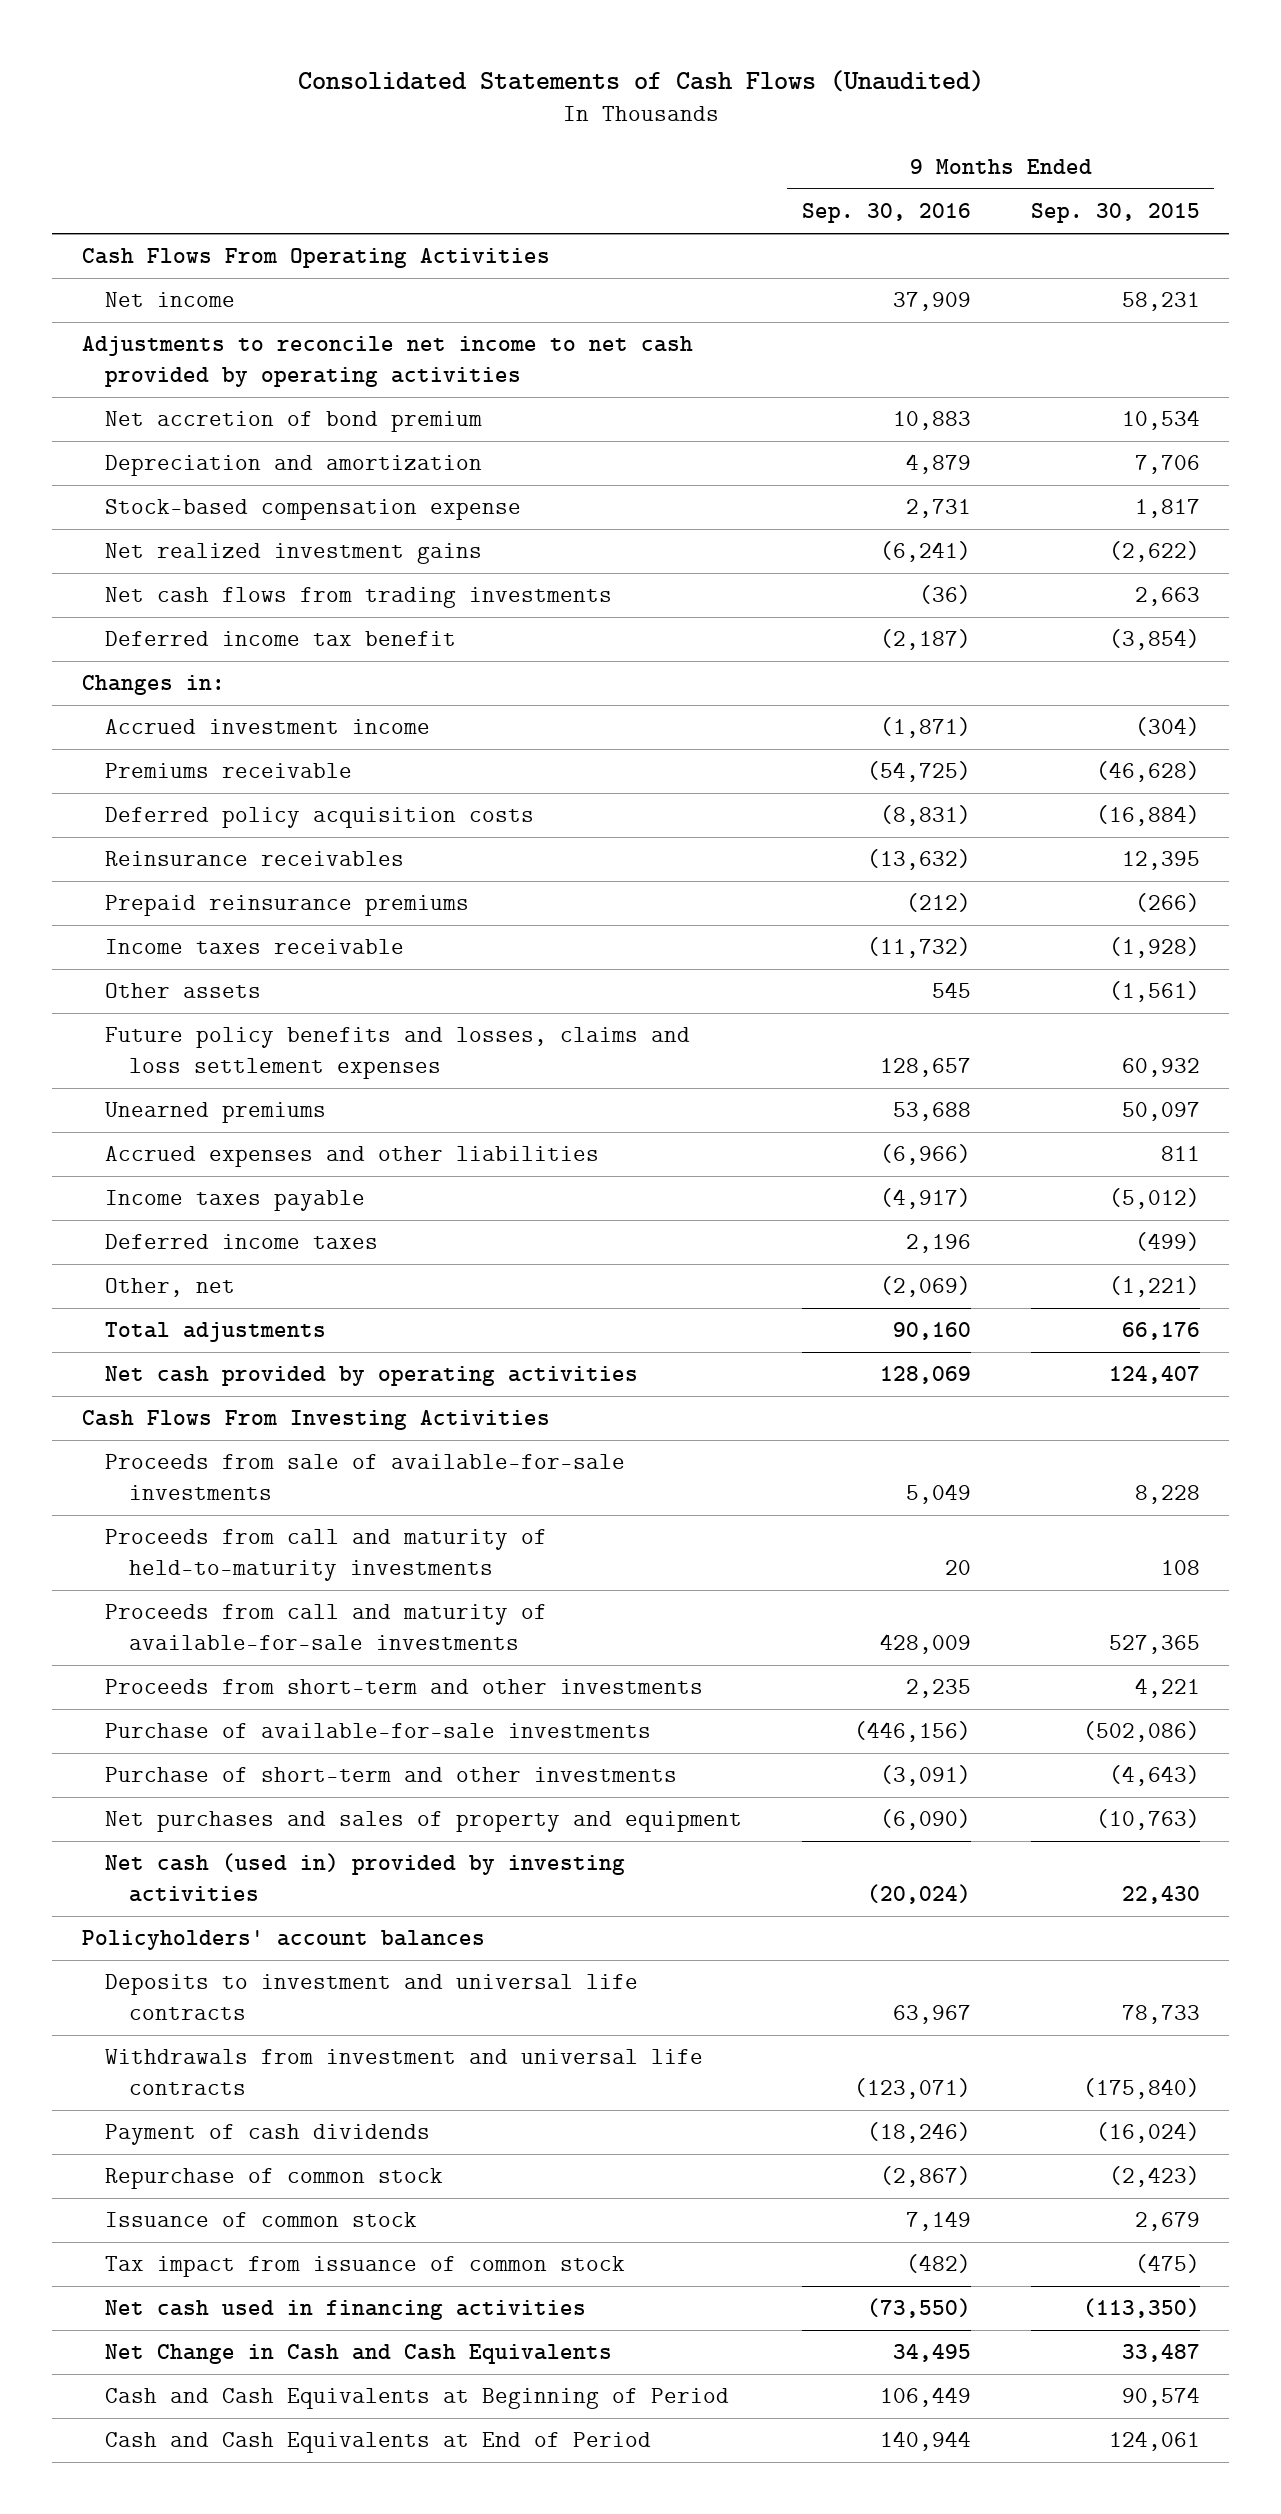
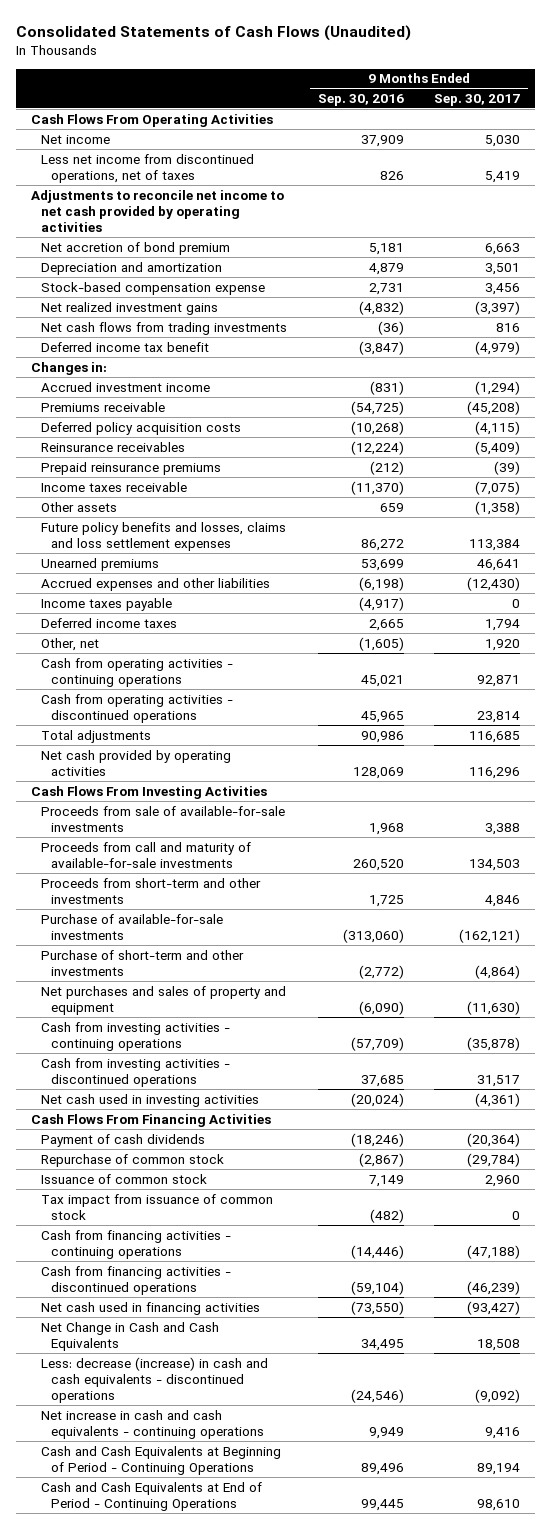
[1030,203,1200,224] Sep. 30, 2015 -> none
none -> [434,93,521,106] Sep. 30, 2017
none -> [41,153,255,183] Less net income from discontinued operations, net of taxes
[892,411,971,431] 10,883 -> [368,242,404,255] 5,181
[879,541,971,563] (6,241) -> [358,300,404,315] (4,832)
[879,629,971,651] (2,187) -> [358,340,404,355] (3,847)
[879,717,971,739] (1,871) -> [369,380,404,395] (831)
[879,805,971,827] (8,831) -> [350,420,404,435] (10,268)
[866,849,971,871] (13,632) -> [350,440,404,455] (12,224)
[866,937,971,959] (11,732) -> [350,480,404,495] (11,370)
[931,982,971,999] 545 -> [379,502,404,512] 659
[879,1057,971,1077] 128,657 -> [360,538,404,551] 86,272
[892,1102,971,1122] 53,688 -> [360,558,404,571] 53,699
[879,1144,971,1166] (6,966) -> [358,576,404,591] (6,198)
[905,1234,971,1254] 2,196 -> [368,618,404,631] 2,665
[879,1276,971,1298] (2,069) -> [358,636,404,651] (1,605)
none -> [41,657,234,687] Cash from operating activities - continuing operations
none -> [41,693,234,723] Cash from operating activities - discontinued operations
[892,1322,971,1341] 90,160 -> [360,730,404,743] 90,986
[105,1529,548,1581] Proceeds from call and maturity of held-to-maturity investments -> none
[905,1483,971,1504] 5,049 -> [368,822,404,835] 1,968
[879,1633,971,1654] 428,009 -> [352,858,404,871] 260,520
[905,1679,971,1699] 2,235 -> [368,894,404,907] 1,725
[853,1721,971,1743] (446,156) -> [342,928,404,943] (313,060)
[879,1765,971,1787] (3,091) -> [358,964,404,979] (2,772)
[81,1930,485,1951] Policyholders' account balances -> none
[105,1974,639,2020] Deposits to investment and universal life contracts -> none
[105,2049,704,2095] Withdrawals from investment and universal life contracts -> none
none -> [41,1021,231,1051] Cash from investing activities - continuing operations
none -> [41,1057,231,1087] Cash from investing activities - discontinued operations
[105,1853,626,1902] Net cash (used in) provided by investing activities -> [41,1093,260,1107] Net cash used in investing activities
none -> [31,1113,272,1127] Cash Flows From Financing Activities
none -> [41,1229,232,1259] Cash from financing activities - continuing operations
none -> [41,1265,232,1295] Cash from financing activities - discontinued operations
none -> [41,1356,269,1403] Less: decrease (increase) in cash and cash equivalents - discontinued operations
none -> [41,1409,264,1439] Net increase in cash and cash equivalents - continuing operations
[105,2388,730,2410] Cash and Cash Equivalents at Beginning of Period -> [41,1445,282,1475] Cash and Cash Equivalents at Beginning of Period - Continuing Operations
[879,2387,971,2408] 106,449 -> [360,1462,404,1475] 89,496
[105,2432,652,2454] Cash and Cash Equivalents at End of Period -> [41,1481,263,1511] Cash and Cash Equivalents at End of Period - Continuing Operations
[879,2431,971,2452] 140,944 -> [360,1498,404,1511] 99,445

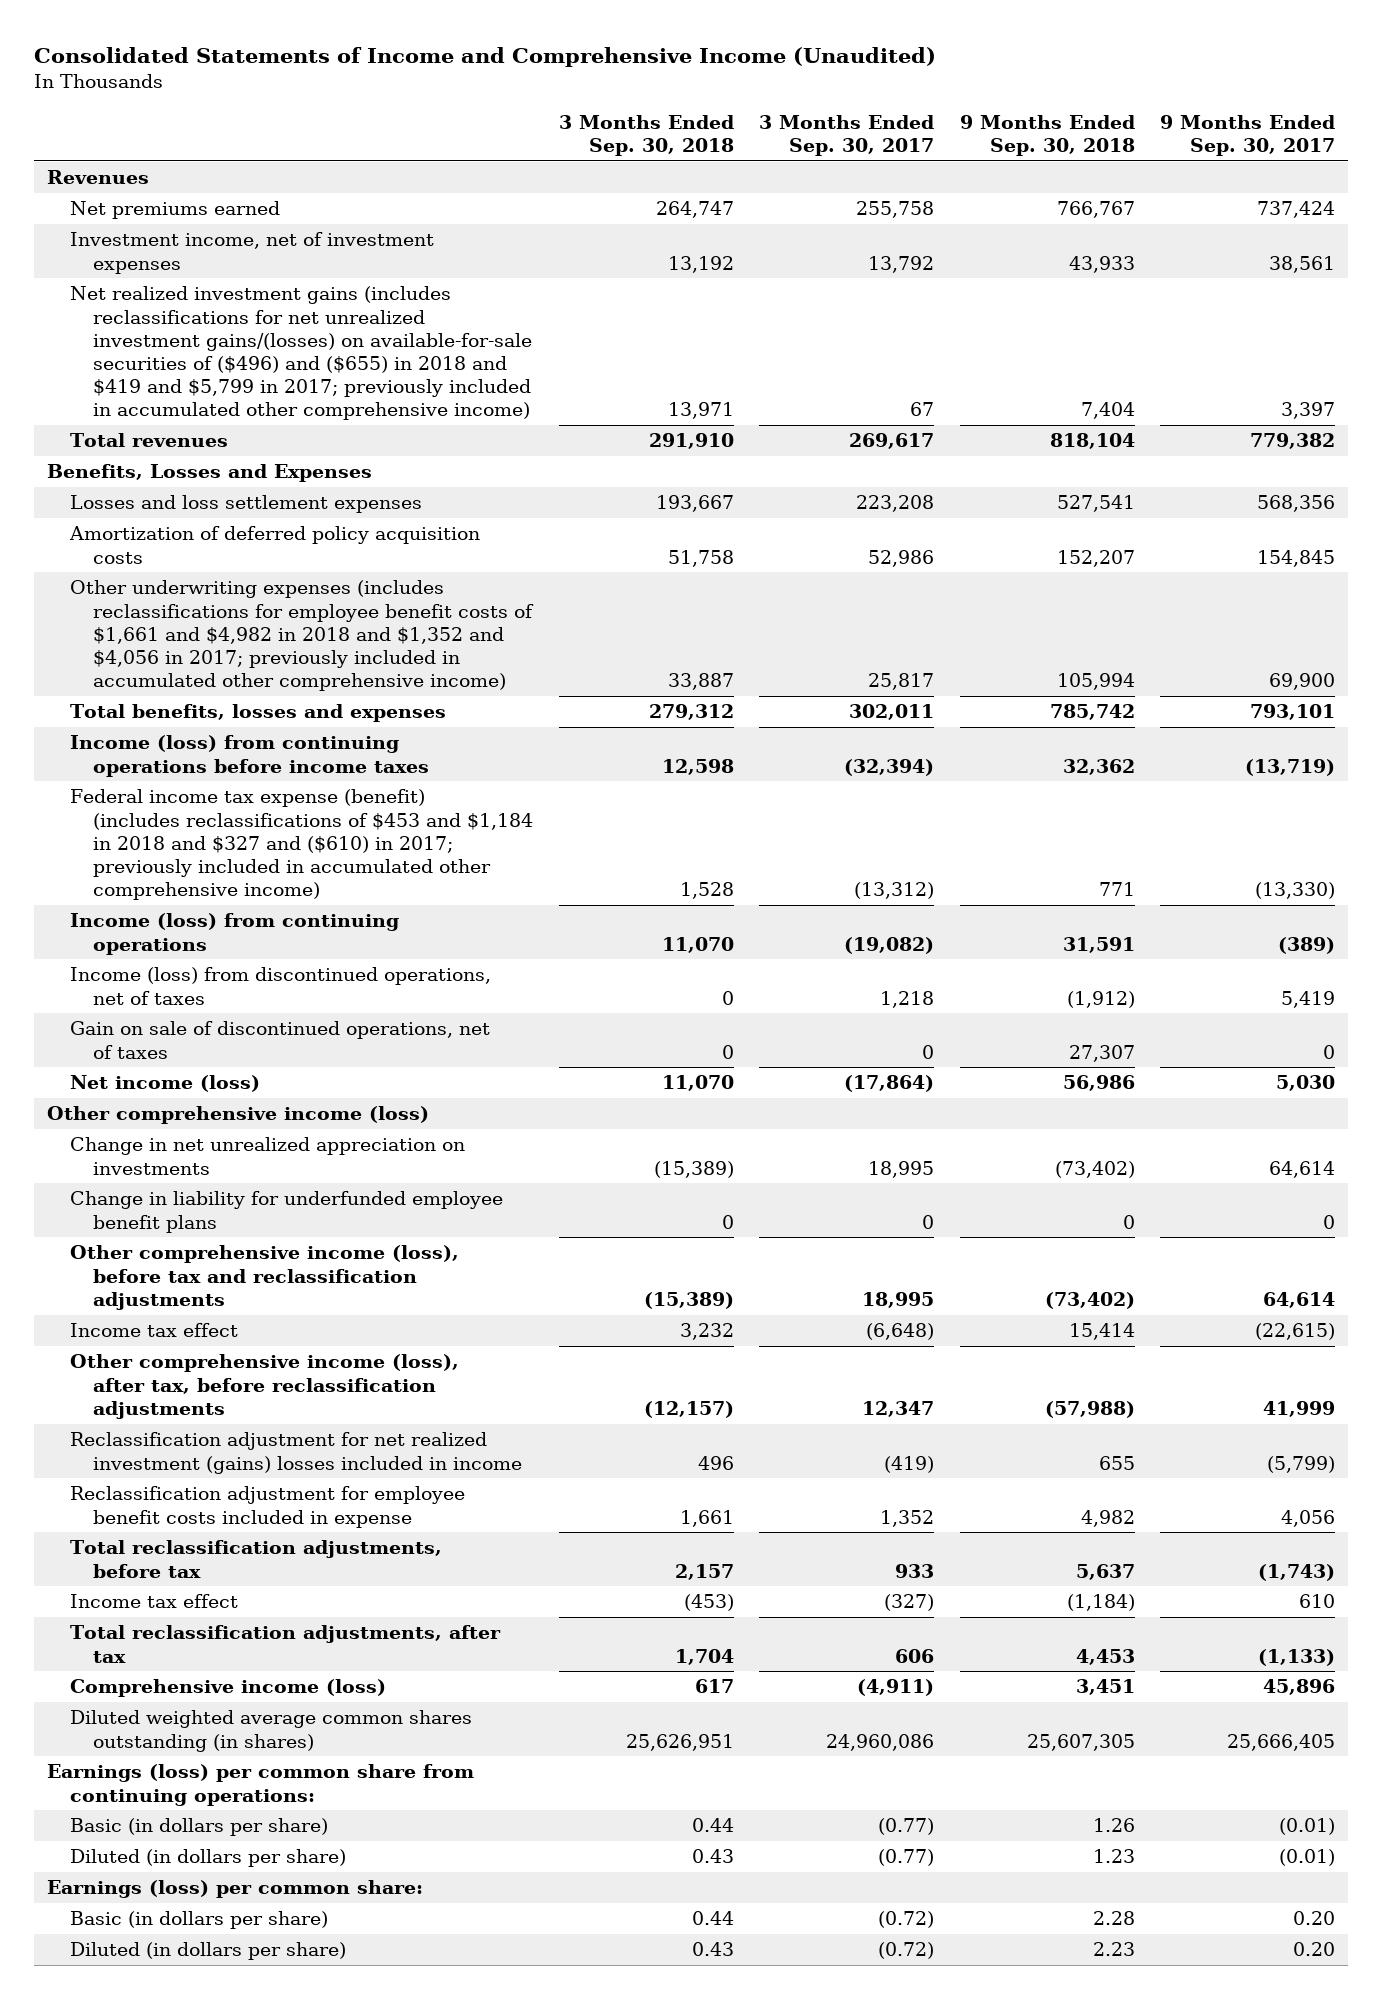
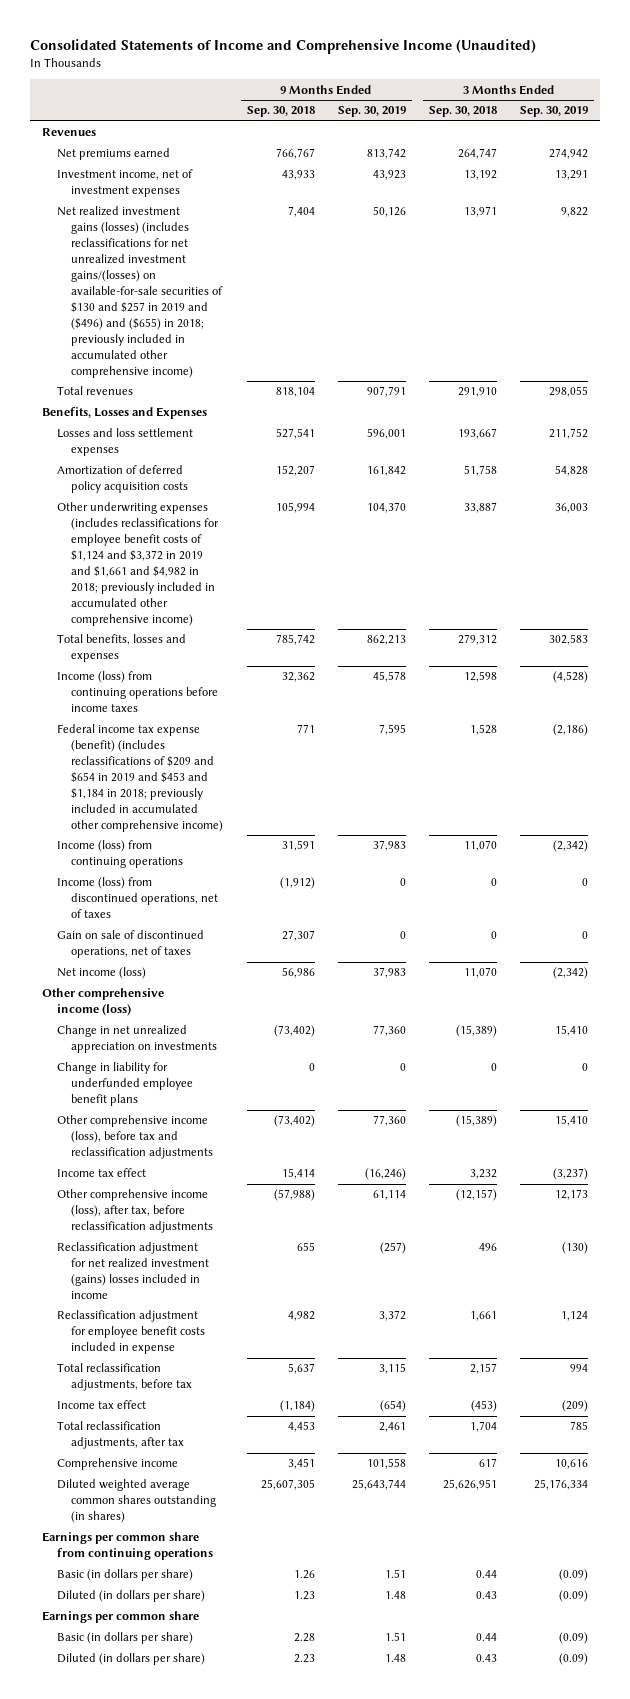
[759,114,935,156] 3 Months Ended Sep. 30, 2017 -> none
[1160,114,1336,156] 9 Months Ended Sep. 30, 2017 -> none
none -> [337,106,406,118] Sep. 30, 2019
none -> [520,106,589,118] Sep. 30, 2019
[70,286,533,420] Net realized investment gains (includes reclassifications for net unrealized investment gains/(losses) on available-for-sale securities of ($496) and ($655) in 2018 and $419 and $5,799 in 2017; previously included in accumulated other comprehensive income) -> [56,206,224,378] Net realized investment gains (losses) (includes reclassifications for net unrealized investment gains/(losses) on available-for-sale securities of $130 and $257 in 2019 and ($496) and ($655) in 2018; previously included in accumulated other comprehensive income)
[70,580,535,691] Other underwriting expenses (includes reclassifications for employee benefit costs of $1,661 and $4,982 in 2018 and $1,352 and $4,056 in 2017; previously included in accumulated other comprehensive income) -> [56,502,220,626] Other underwriting expenses (includes reclassifications for employee benefit costs of $1,124 and $3,372 in 2019 and $1,661 and $4,982 in 2018; previously included in accumulated other comprehensive income)
[70,789,534,900] Federal income tax expense (benefit) (includes reclassifications of $453 and $1,184 in 2018 and $327 and ($610) in 2017; previously included in accumulated other comprehensive income) -> [56,724,224,832] Federal income tax expense (benefit) (includes reclassifications of $209 and $654 in 2019 and $453 and $1,184 in 2018; previously included in accumulated other comprehensive income)
[70,1679,387,1698] Comprehensive income (loss) -> [56,1458,178,1471] Comprehensive income
[46,1764,474,1806] Earnings (loss) per common share from continuing operations: -> [41,1532,213,1561] Earnings per common share from continuing operations
[46,1880,423,1899] Earnings (loss) per common share: -> [41,1611,199,1624] Earnings per common share

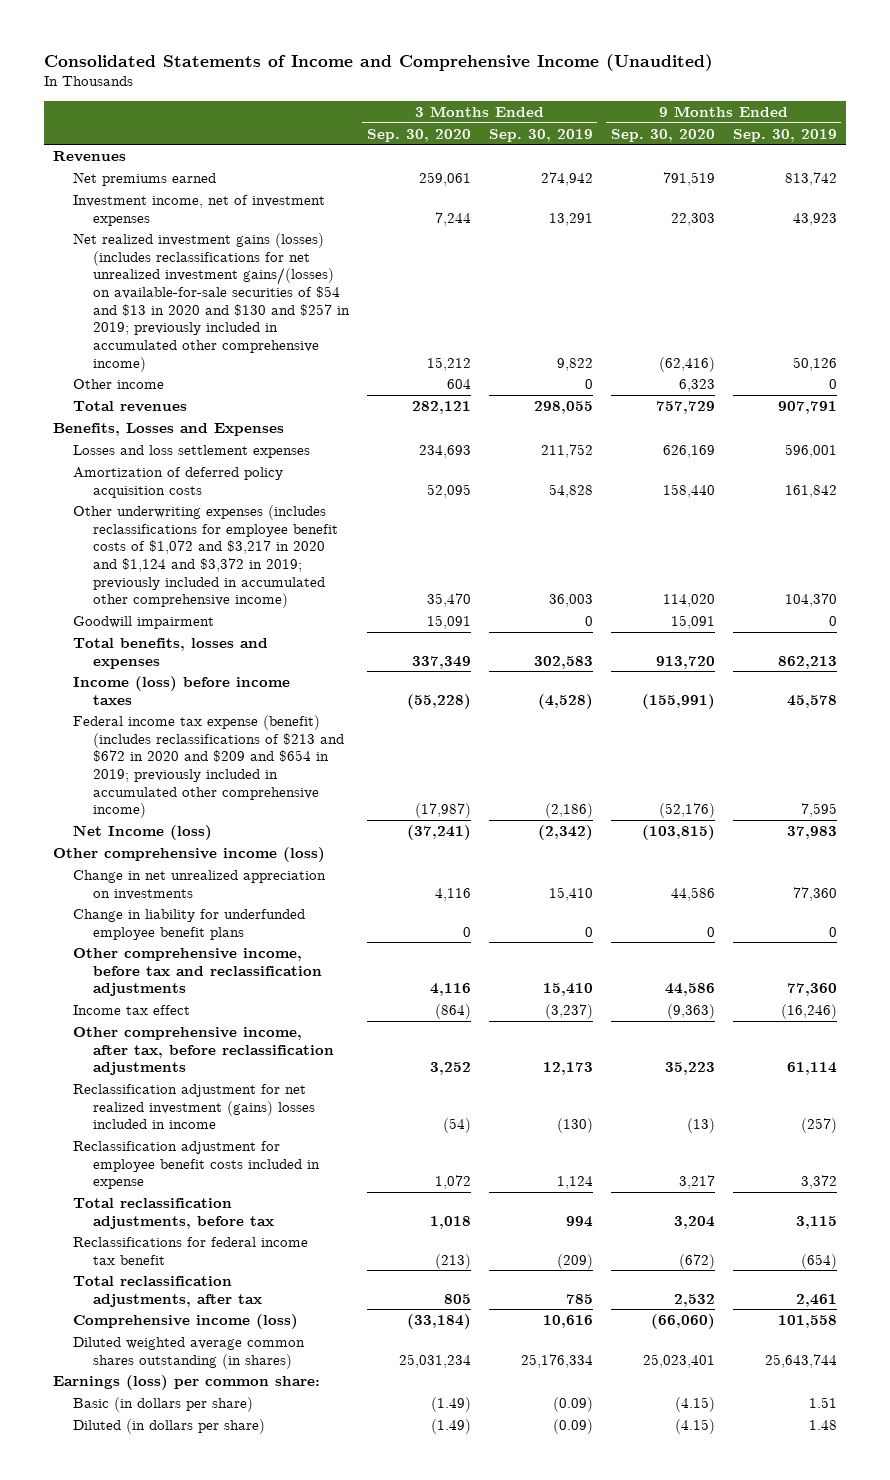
[246,106,315,118] Sep. 30, 2018 -> none
[429,106,498,118] Sep. 30, 2018 -> none
none -> [366,128,471,142] Sep. 30, 2020
none -> [610,128,715,142] Sep. 30, 2020
[56,206,224,378] Net realized investment gains (losses) (includes reclassifications for net unrealized investment gains/(losses) on available-for-sale securities of $130 and $257 in 2019 and ($496) and ($655) in 2018; previously included in accumulated other comprehensive income) -> [72,232,350,372] Net realized investment gains (losses) (includes reclassifications for net unrealized investment gains/(losses) on available-for-sale securities of $54 and $13 in 2020 and $130 and $257 in 2019; previously included in accumulated other comprehensive income)
none -> [72,378,164,389] Other income
[56,502,220,626] Other underwriting expenses (includes reclassifications for employee benefit costs of $1,124 and $3,372 in 2019 and $1,661 and $4,982 in 2018; previously included in accumulated other comprehensive income) -> [72,504,338,609] Other underwriting expenses (includes reclassifications for employee benefit costs of $1,072 and $3,217 in 2020 and $1,124 and $3,372 in 2019; previously included in accumulated other comprehensive income)
none -> [72,615,214,629] Goodwill impairment
[56,840,184,869] Income (loss) from continuing operations -> none
[56,877,219,919] Income (loss) from discontinued operations, net of taxes -> none
[56,930,204,959] Gain on sale of discontinued operations, net of taxes -> none
[56,671,219,713] Income (loss) from continuing operations before income taxes -> [72,675,290,705] Income (loss) before income taxes
[56,724,224,832] Federal income tax expense (benefit) (includes reclassifications of $209 and $654 in 2019 and $453 and $1,184 in 2018; previously included in accumulated other comprehensive income) -> [72,714,344,819] Federal income tax expense (benefit) (includes reclassifications of $213 and $672 in 2020 and $209 and $654 in 2019; previously included in accumulated other comprehensive income)
[56,967,146,980] Net income (loss) -> [72,824,212,840] Net Income (loss)
[56,1115,214,1160] Other comprehensive income (loss), before tax and reclassification adjustments -> [72,947,322,997] Other comprehensive income, before tax and reclassification adjustments
[56,1189,214,1234] Other comprehensive income (loss), after tax, before reclassification adjustments -> [72,1026,334,1076] Other comprehensive income, after tax, before reclassification adjustments
[56,1400,146,1410] Income tax effect -> [72,1236,308,1265] Reclassifications for federal income tax benefit
[56,1458,178,1471] Comprehensive income -> [72,1313,298,1329] Comprehensive income (loss)
[41,1532,213,1561] Earnings per common share from continuing operations -> none
[56,1569,193,1582] Basic (in dollars per share) -> none
[56,1590,205,1603] Diluted (in dollars per share) -> none
[41,1611,199,1624] Earnings per common share -> [53,1374,321,1390] Earnings (loss) per common share:

